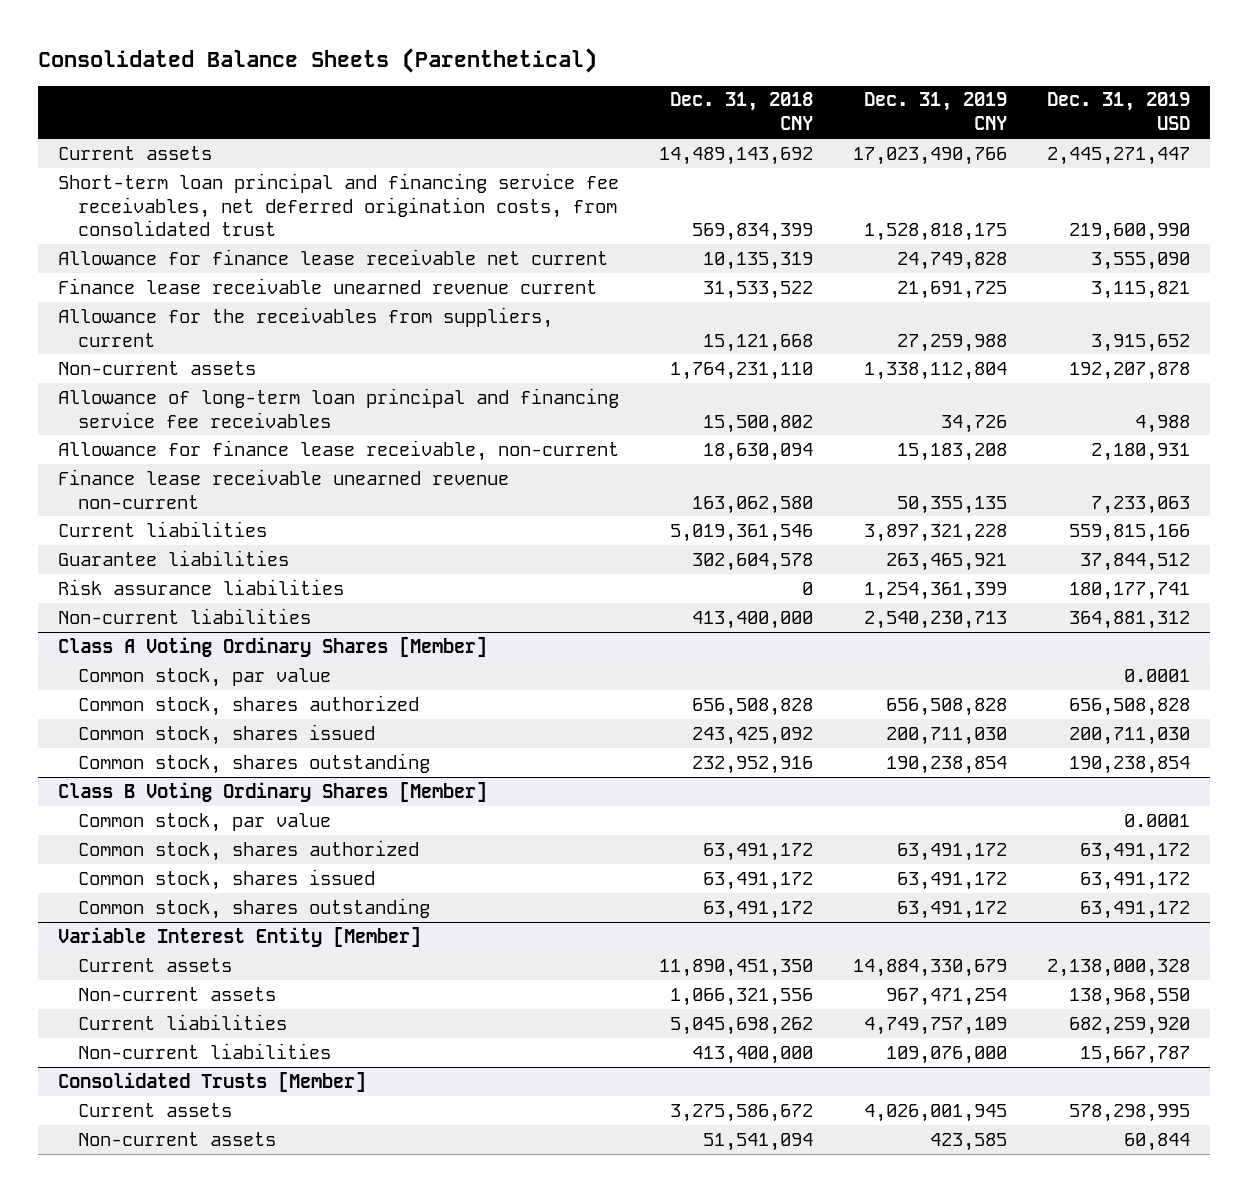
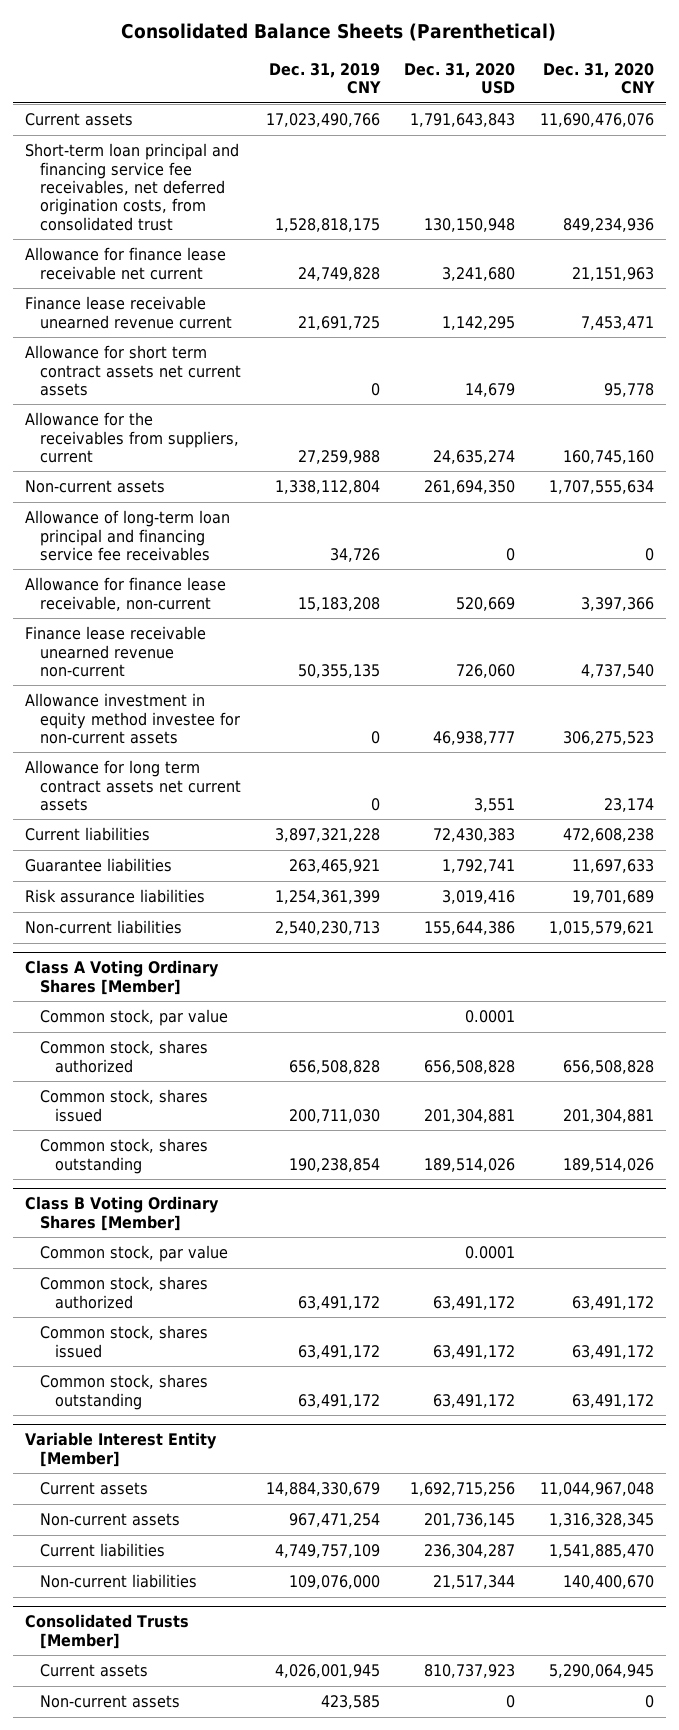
[670,92,814,131] Dec. 31, 2018 CNY -> none
[1046,92,1190,131] Dec. 31, 2019 USD -> none
none -> [404,63,516,95] Dec. 31, 2020 USD
none -> [542,63,655,95] Dec. 31, 2020 CNY
none -> [25,345,242,397] Allowance for short term contract assets net current assets
none -> [25,693,241,745] Allowance investment in equity method investee for non-current assets
none -> [25,760,242,812] Allowance for long term contract assets net current assets

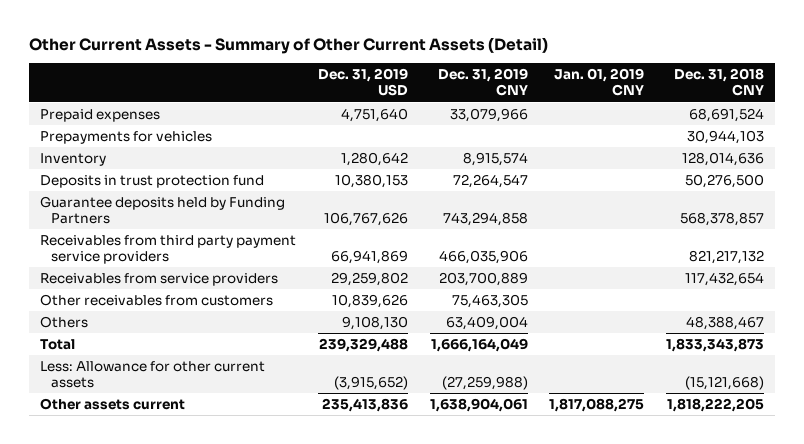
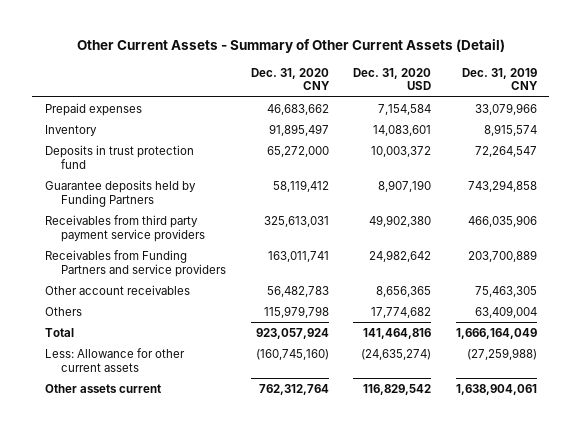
[317,68,408,97] Dec. 31, 2019 USD -> none
[554,68,645,97] Jan. 01, 2019 CNY -> none
[674,68,765,97] Dec. 31, 2018 CNY -> none
none -> [250,67,330,91] Dec. 31, 2020 CNY
none -> [353,67,432,91] Dec. 31, 2020 USD
[40,130,213,144] Prepayments for vehicles -> none
[40,272,279,286] Receivables from service providers -> [44,249,227,277] Receivables from Funding Partners and service providers
[40,293,274,306] Other receivables from customers -> [44,284,190,295] Other account receivables

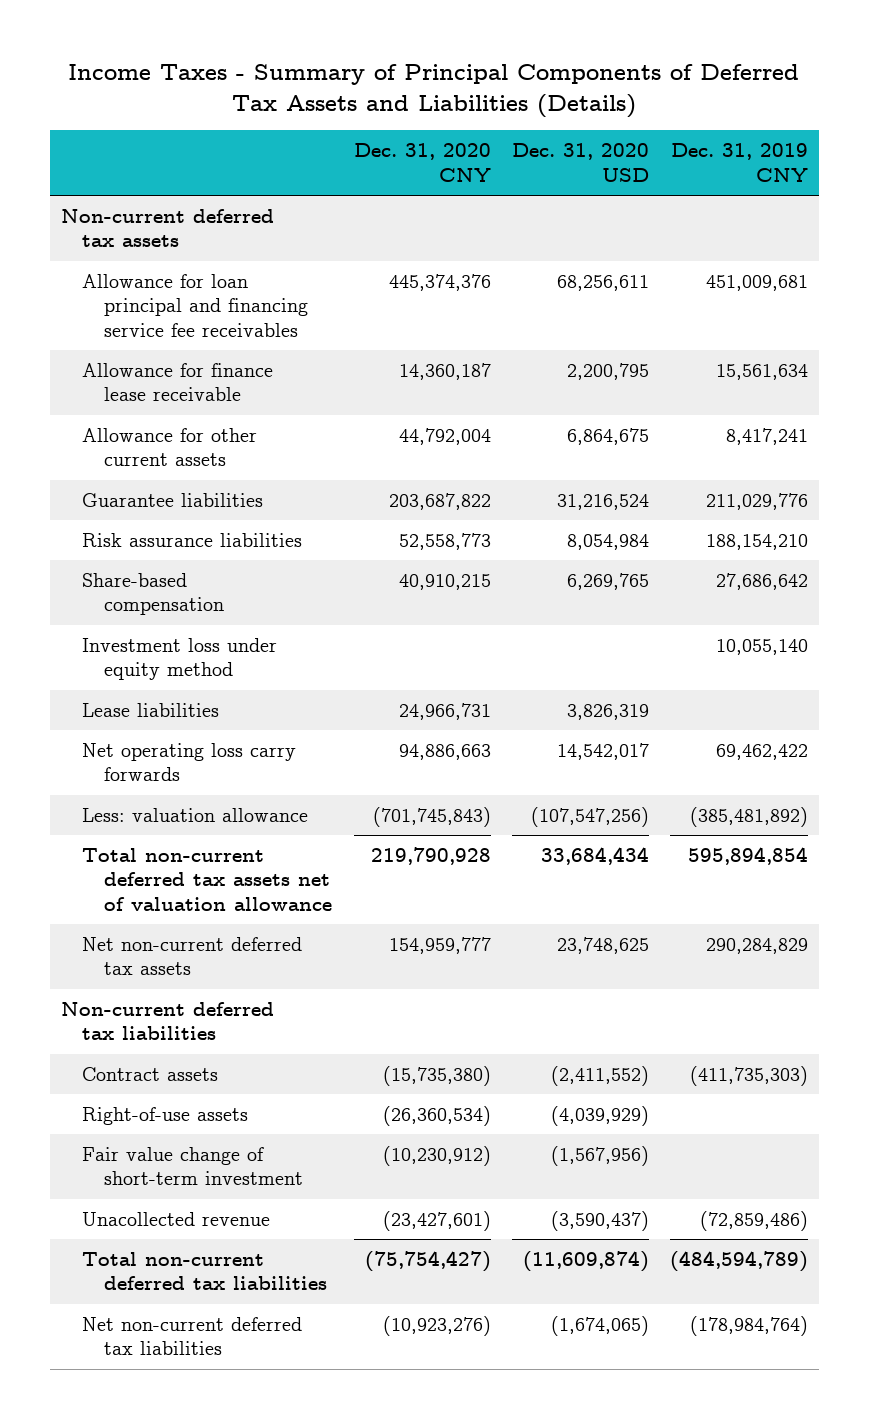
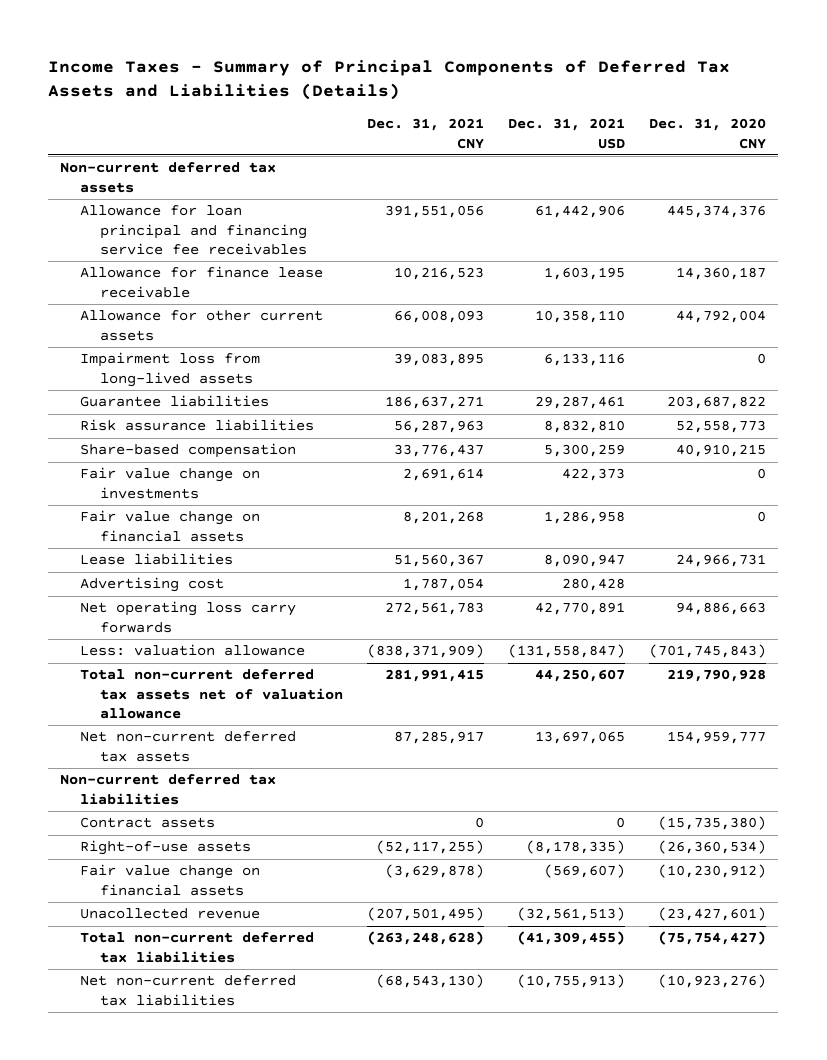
[512,143,650,182] Dec. 31, 2020 USD -> none
[671,143,809,182] Dec. 31, 2019 CNY -> none
none -> [366,118,484,149] Dec. 31, 2021 CNY
none -> [508,118,626,149] Dec. 31, 2021 USD
none -> [80,352,261,387] Impairment loss from long-lived assets
[82,637,278,681] Investment loss under equity method -> none
none -> [80,467,261,499] Fair value change on investments
none -> [80,510,261,542] Fair value change on financial assets
none -> [80,577,225,593] Advertising cost
[82,1146,304,1186] Fair value change of short-term investment -> [80,864,261,896] Fair value change on financial assets

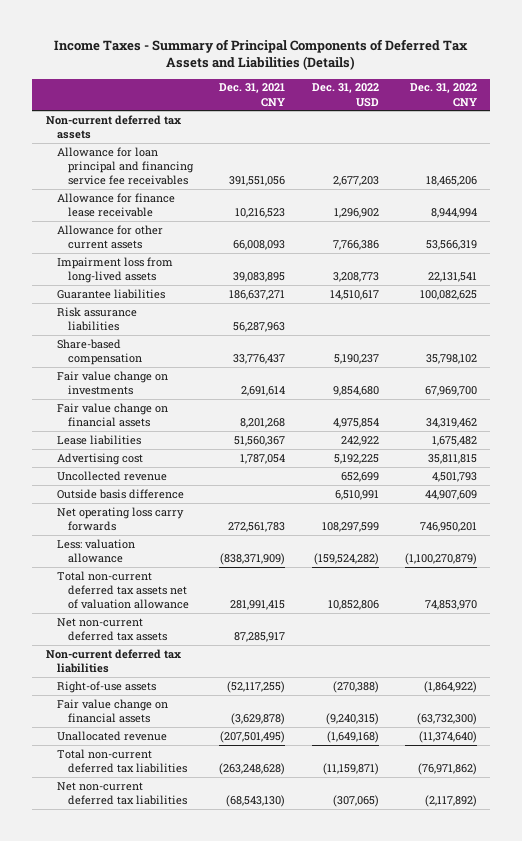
[508,118,626,149] Dec. 31, 2021 USD -> none
[649,118,767,149] Dec. 31, 2020 CNY -> none
none -> [311,83,379,107] Dec. 31, 2022 USD
none -> [409,83,477,107] Dec. 31, 2022 CNY
none -> [56,470,167,481] Uncollected revenue
none -> [56,488,184,499] Outside basis difference
[80,817,216,829] Contract assets -> none
[80,908,261,920] Unacollected revenue -> [56,730,167,741] Unallocated revenue

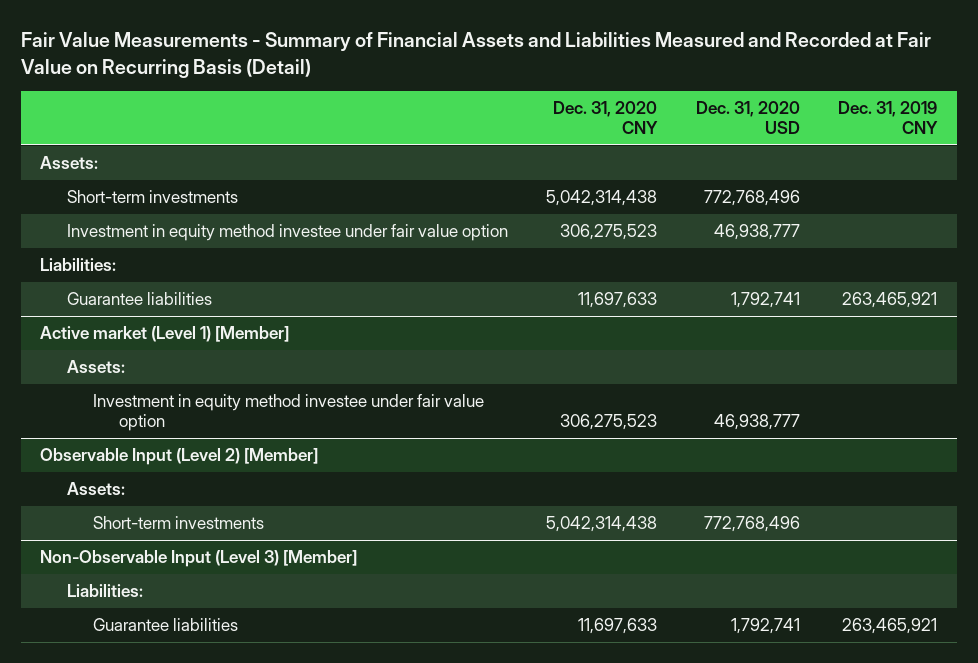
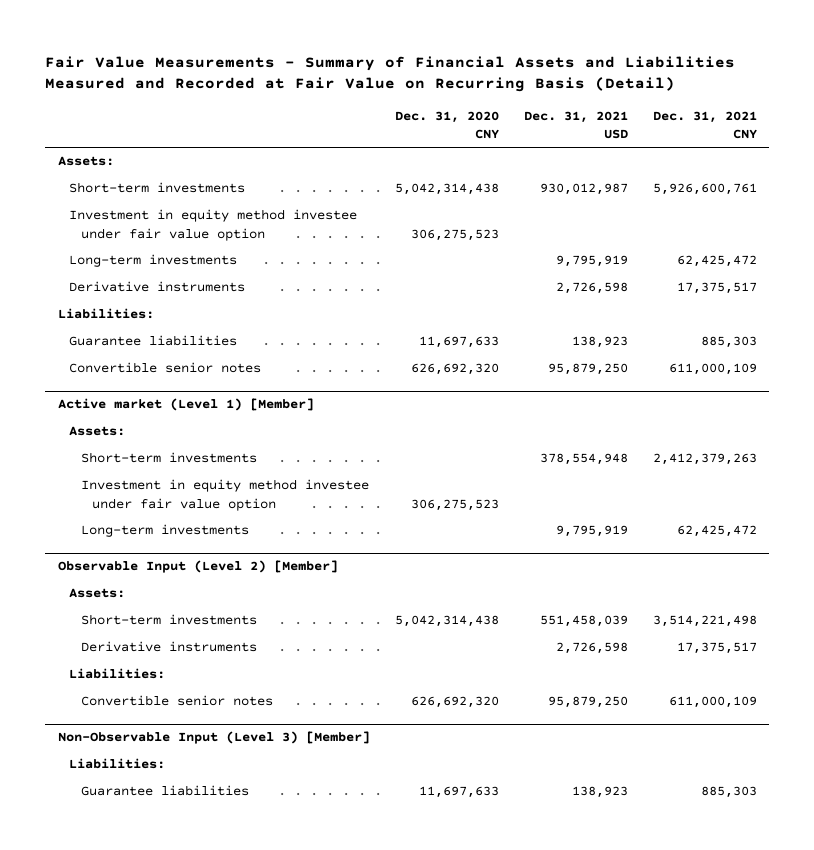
[695,100,800,135] Dec. 31, 2020 USD -> none
[838,100,939,135] Dec. 31, 2019 CNY -> none
none -> [523,110,628,139] Dec. 31, 2021 USD
none -> [652,110,757,139] Dec. 31, 2021 CNY
none -> [69,254,238,268] Long-term investments
none -> [69,281,246,293] Derivative instruments
none -> [69,362,262,374] Convertible senior notes
none -> [80,452,257,464] Short-term investments
none -> [80,524,249,538] Long-term investments
none -> [80,641,257,653] Derivative instruments
none -> [69,668,166,680] Liabilities:
none -> [80,695,273,707] Convertible senior notes

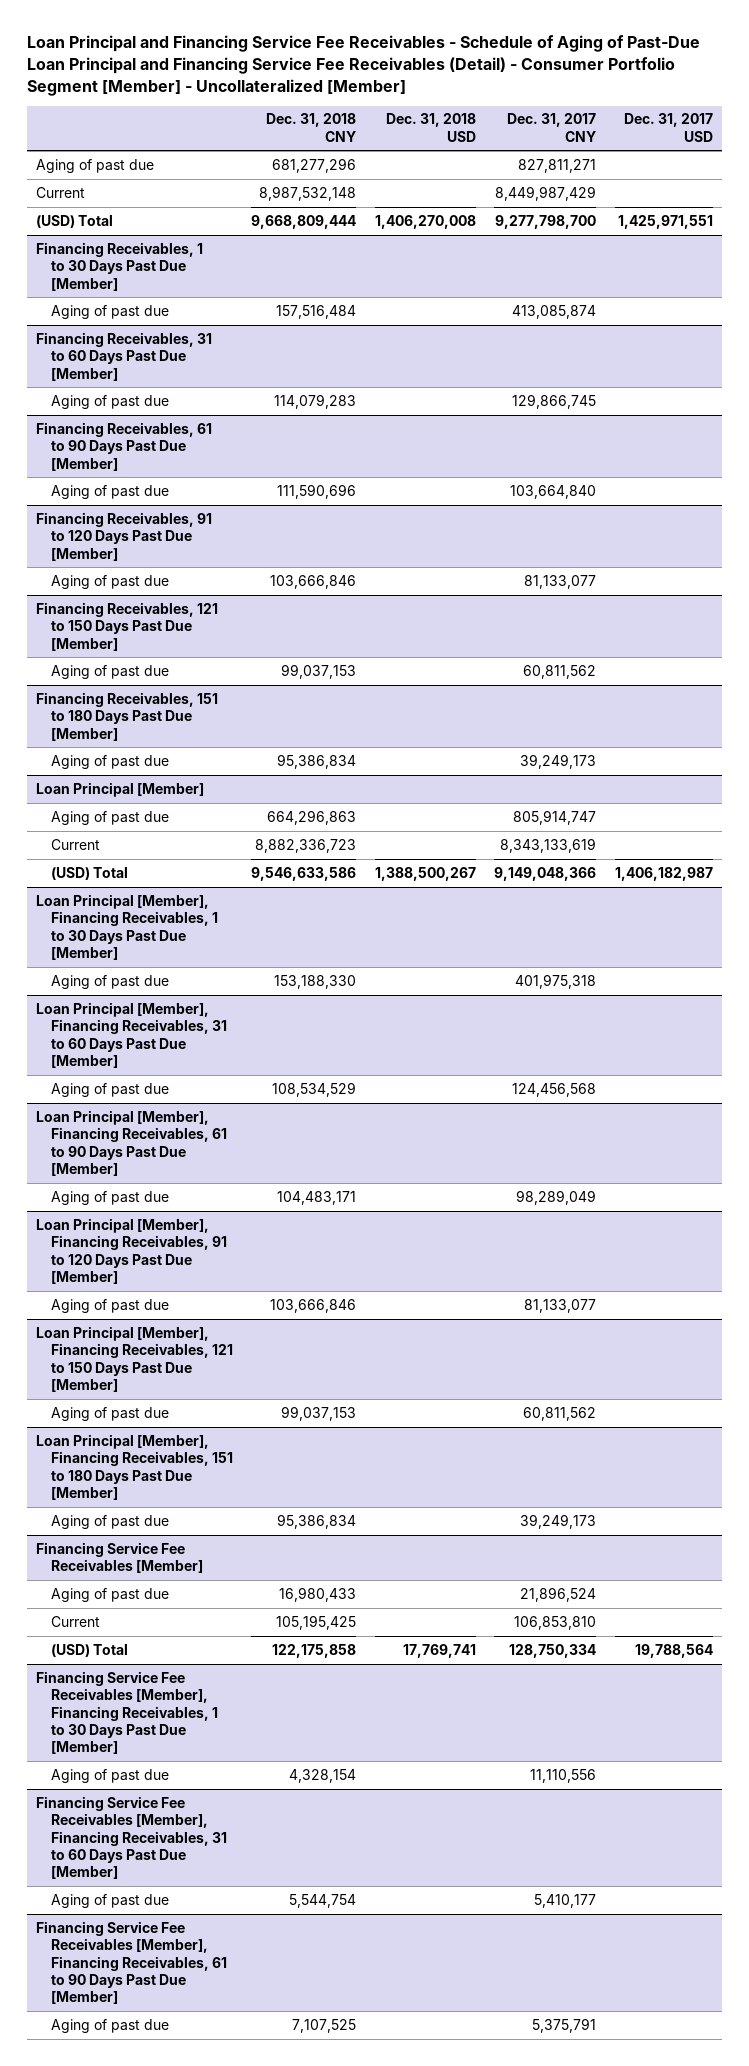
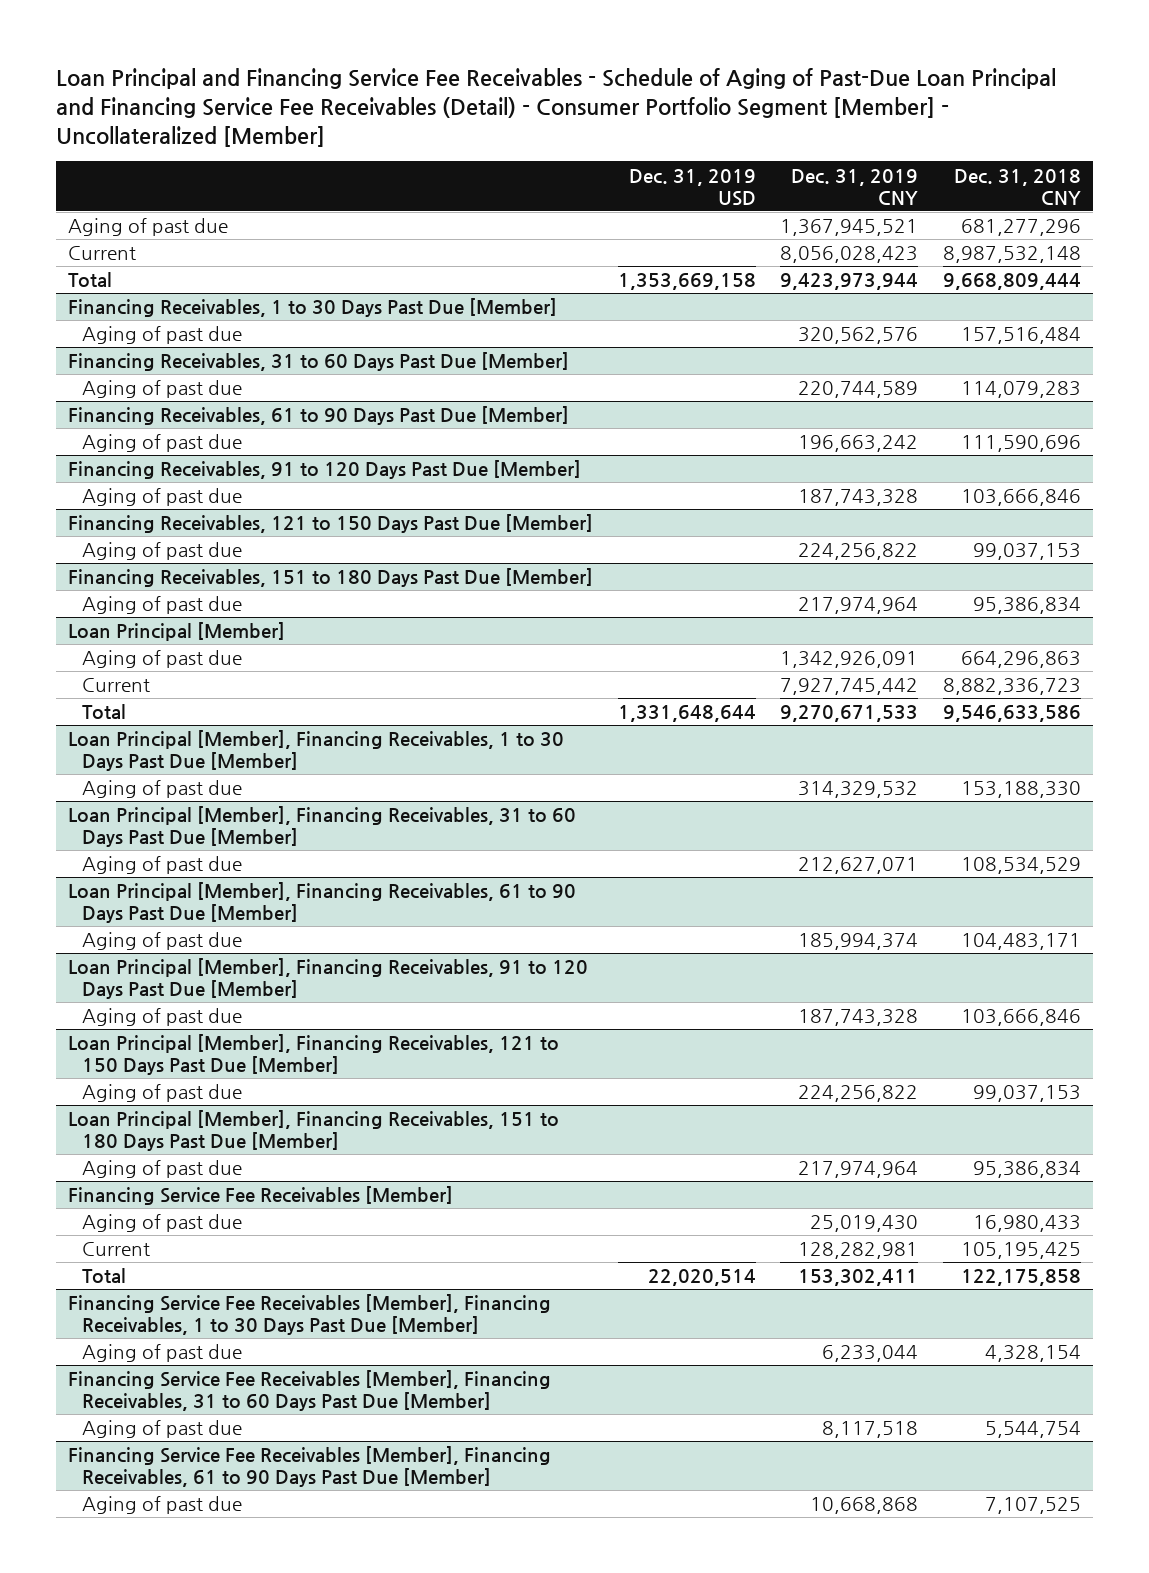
[385,113,476,142] Dec. 31, 2018 USD -> none
[507,113,597,142] Dec. 31, 2017 CNY -> none
[623,113,713,142] Dec. 31, 2017 USD -> none
none -> [628,168,756,206] Dec. 31, 2019 USD
none -> [791,168,919,205] Dec. 31, 2019 CNY
[35,214,113,228] (USD) Total -> [68,272,113,288] Total
[50,866,128,880] (USD) Total -> [81,704,126,720] Total
[50,1643,128,1657] (USD) Total -> [81,1268,126,1284] Total

